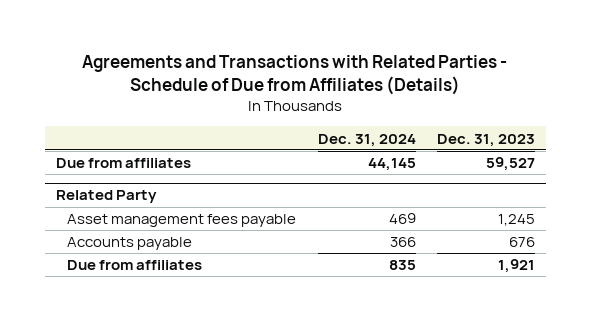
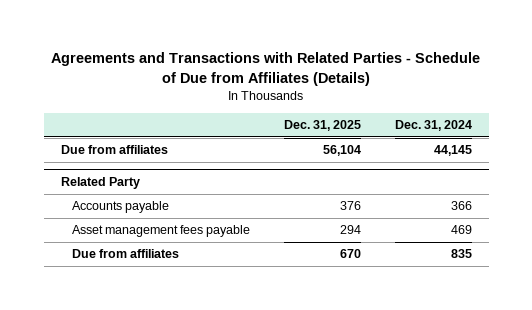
[437,133,536,147] Dec. 31, 2023 -> none
none -> [283,120,361,132] Dec. 31, 2025
[67,214,297,228] Asset management fees payable -> [71,225,250,238] Asset management fees payable

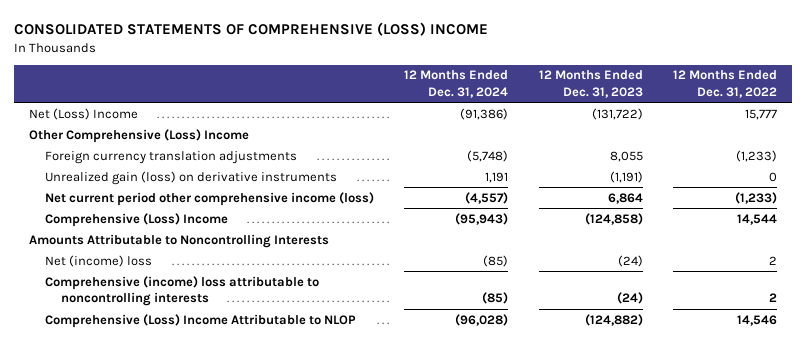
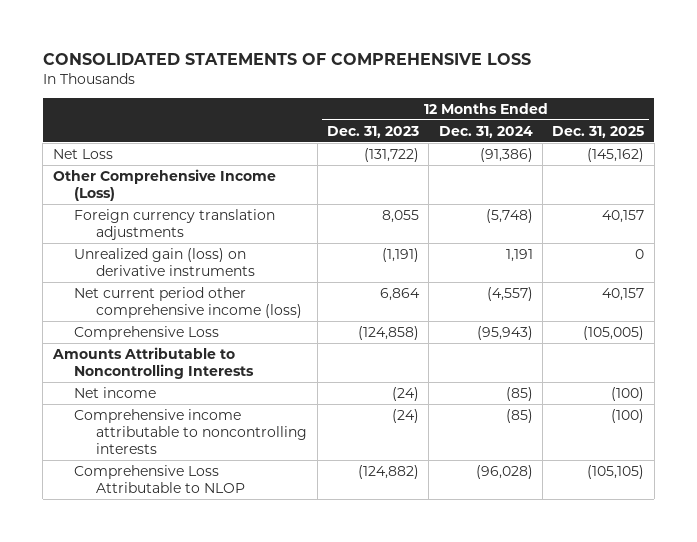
[14,22,489,37] CONSOLIDATED STATEMENTS OF COMPREHENSIVE (LOSS) INCOME -> [42,52,531,65] CONSOLIDATED STATEMENTS OF COMPREHENSIVE LOSS
[672,70,777,98] 12 Months Ended Dec. 31, 2022 -> none
none -> [552,125,645,138] Dec. 31, 2025
[29,107,139,120] Net (Loss) Income -> [52,149,113,160] Net Loss
[29,128,250,143] Other Comprehensive (Loss) Income -> [52,169,276,201] Other Comprehensive Income (Loss)
[45,212,229,227] Comprehensive (Loss) Income -> [74,326,220,341] Comprehensive Loss
[45,254,153,267] Net (income) loss -> [74,387,157,399] Net income
[45,275,320,307] Comprehensive (income) loss attributable to noncontrolling interests -> [74,409,308,454] Comprehensive income attributable to noncontrolling interests
[45,313,357,328] Comprehensive (Loss) Income Attributable to NLOP -> [74,465,246,493] Comprehensive Loss Attributable to NLOP

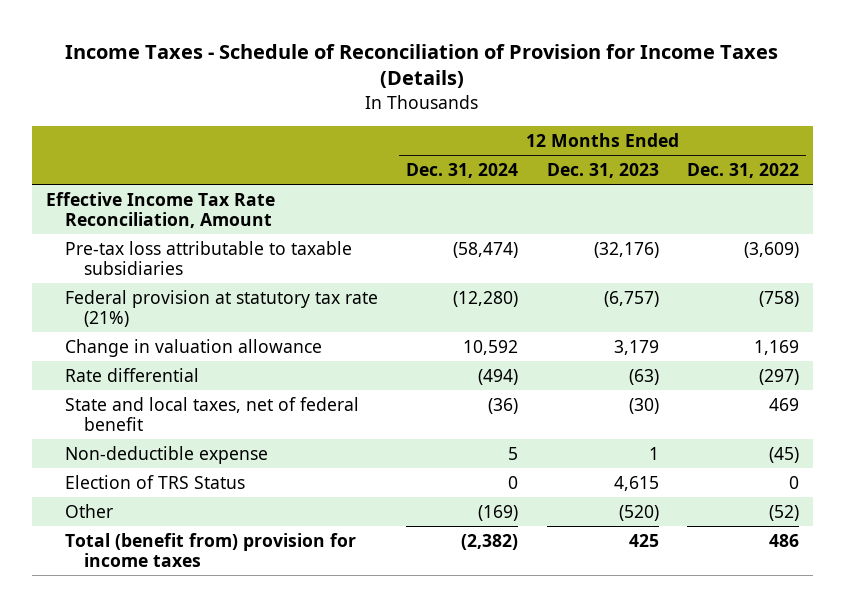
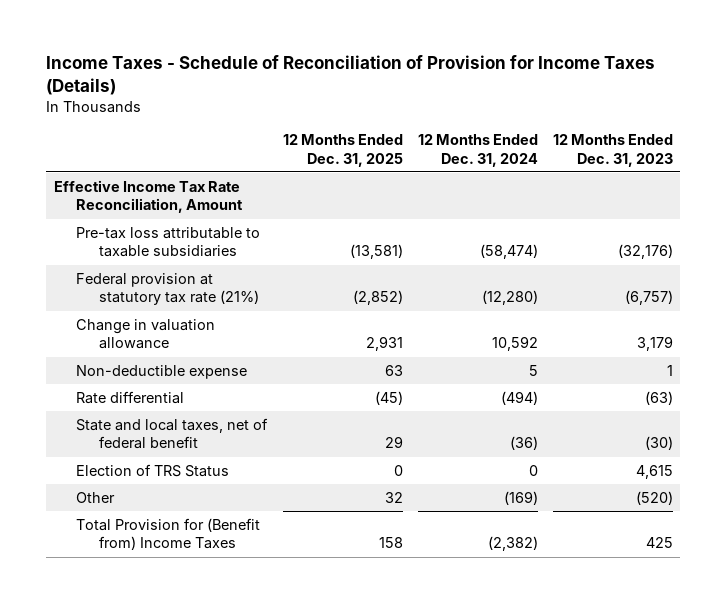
[686,162,799,178] Dec. 31, 2022 -> none
none -> [282,134,403,167] 12 Months Ended Dec. 31, 2025
[65,445,269,464] Non-deductible expense -> [76,365,248,380] Non-deductible expense
[65,532,357,567] Total (benefit from) provision for income taxes -> [76,518,261,551] Total Provision for (Benefit from) Income Taxes

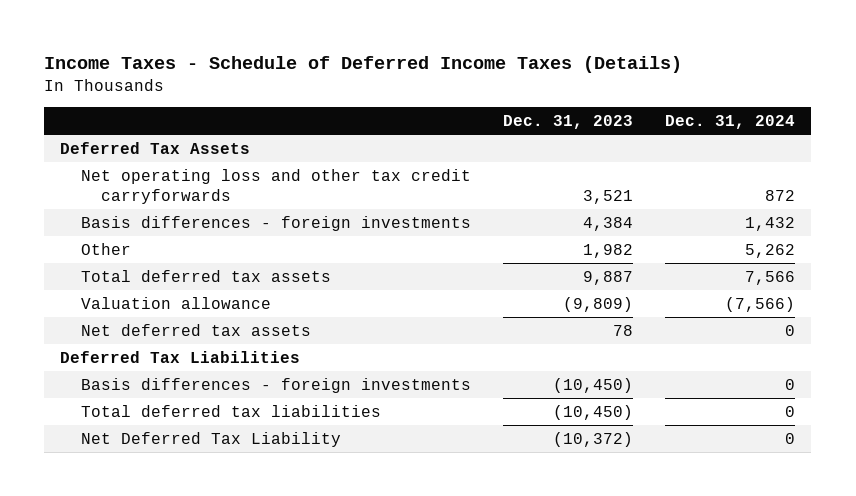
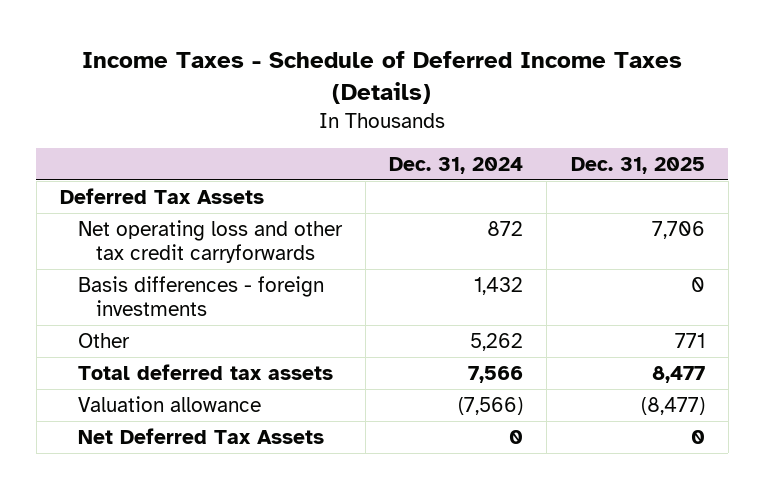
[502,115,633,130] Dec. 31, 2023 -> none
none -> [570,156,705,174] Dec. 31, 2025
[60,350,301,363] Deferred Tax Liabilities -> none
[80,377,471,393] Basis differences - foreign investments -> none
[80,404,381,417] Total deferred tax liabilities -> none
[80,431,341,447] Net Deferred Tax Liability -> none
[80,323,311,336] Net deferred tax assets -> [78,427,325,444] Net Deferred Tax Assets

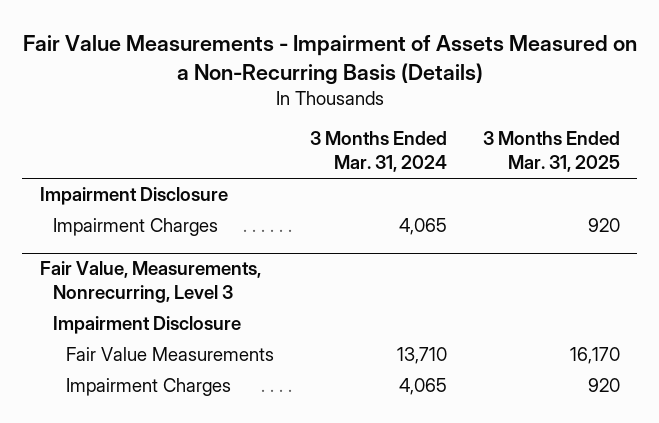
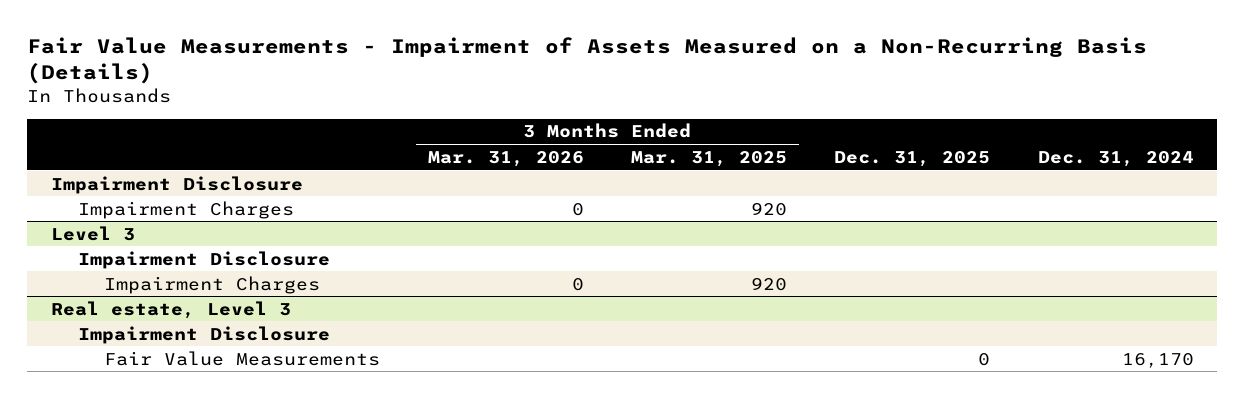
[309,131,447,173] 3 Months Ended Mar. 31, 2024 -> none
none -> [427,150,584,167] Mar. 31, 2026
none -> [834,150,991,167] Dec. 31, 2025
none -> [1037,150,1194,167] Dec. 31, 2024
[39,261,261,304] Fair Value, Measurements, Nonrecurring, Level 3 -> none
none -> [50,225,135,241] Level 3
[65,347,274,362] Fair Value Measurements -> none
none -> [50,300,291,319] Real estate, Level 3
none -> [77,325,330,344] Impairment Disclosure
none -> [104,350,381,366] Fair Value Measurements

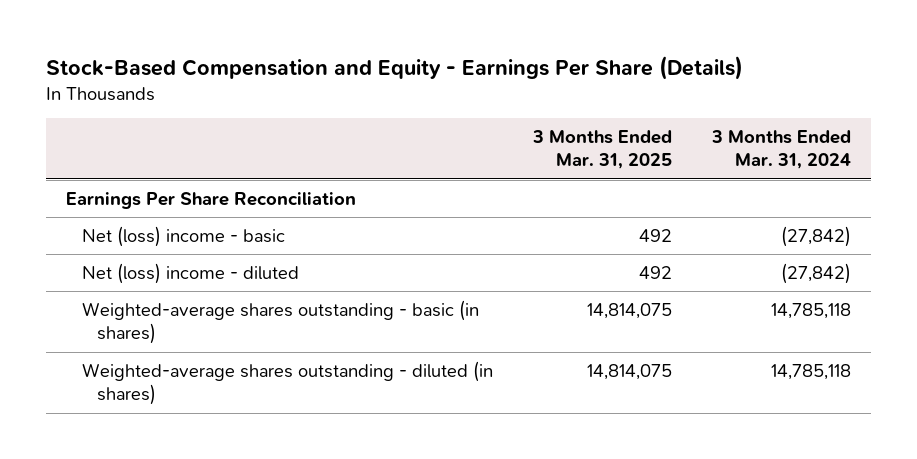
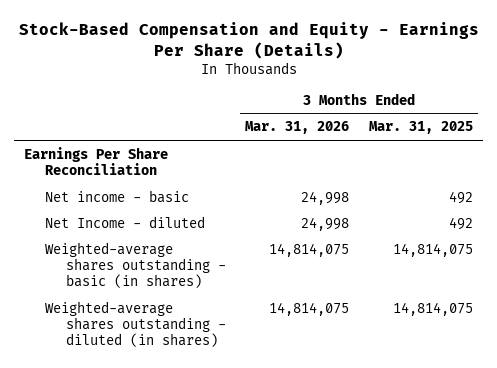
[711,130,852,170] 3 Months Ended Mar. 31, 2024 -> none
none -> [245,121,350,135] Mar. 31, 2026
[81,225,285,247] Net (loss) income - basic -> [44,189,189,203] Net income - basic
[81,262,299,284] Net (loss) income - diluted -> [44,215,205,228] Net Income - diluted

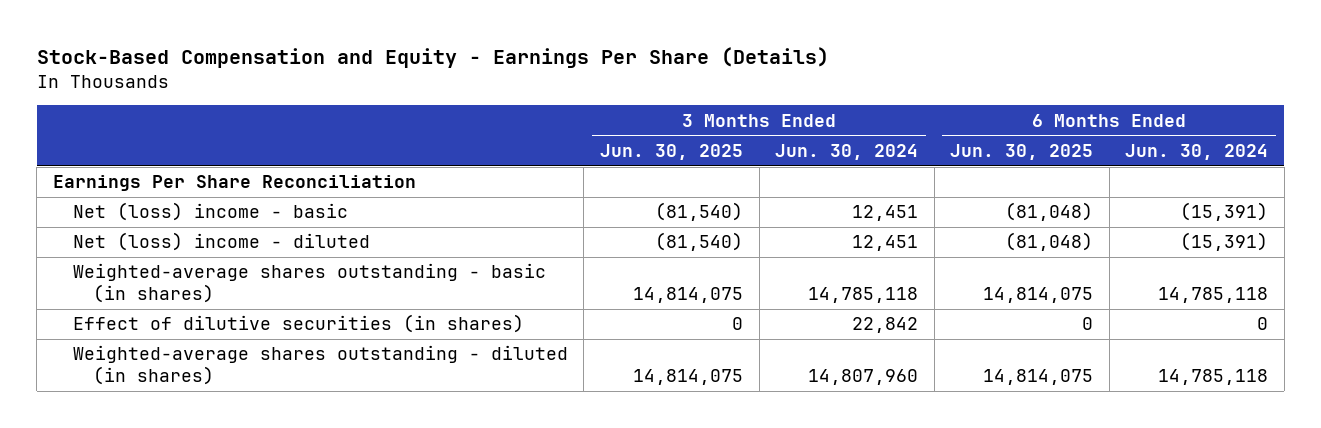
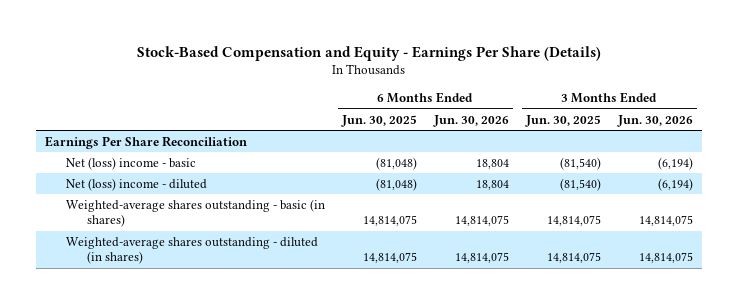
[775,143,919,160] Jun. 30, 2024 -> none
[1125,143,1269,160] Jun. 30, 2024 -> none
none -> [432,114,509,127] Jun. 30, 2026
none -> [617,114,694,127] Jun. 30, 2026
[72,314,524,334] Effect of dilutive securities (in shares) -> none

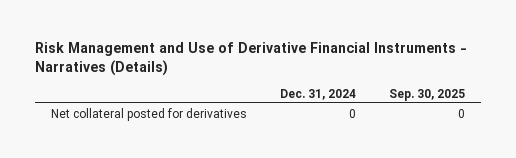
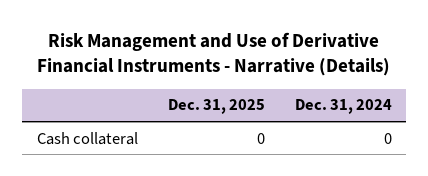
[34,42,467,76] Risk Management and Use of Derivative Financial Instruments - Narratives (Details) -> [37,32,391,77] Risk Management and Use of Derivative Financial Instruments - Narrative (Details)
[388,88,465,101] Sep. 30, 2025 -> none
none -> [167,99,265,115] Dec. 31, 2025
[51,107,248,121] Net collateral posted for derivatives -> [36,131,138,145] Cash collateral

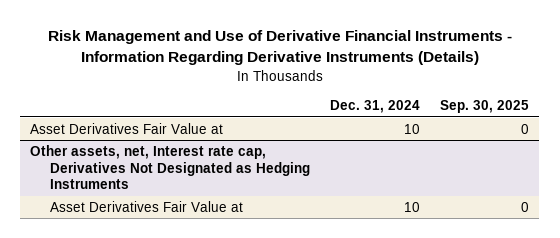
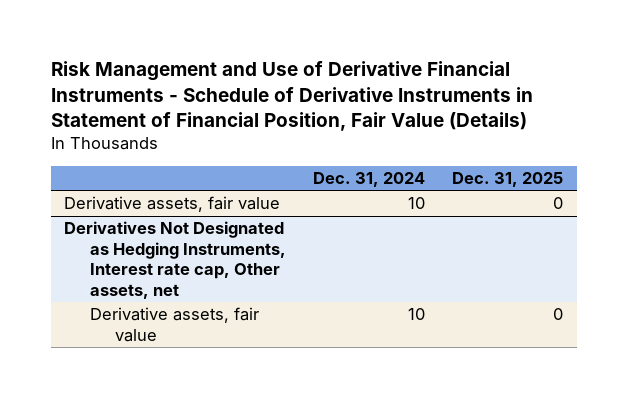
[47,30,512,66] Risk Management and Use of Derivative Financial Instruments - Information Regarding Derivative Instruments (Details) -> [50,61,533,132] Risk Management and Use of Derivative Financial Instruments - Schedule of Derivative Instruments in Statement of Financial Position, Fair Value (Details)
[440,100,530,114] Sep. 30, 2025 -> none
none -> [452,171,564,187] Dec. 31, 2025
[30,122,224,134] Asset Derivatives Fair Value at -> [64,196,281,213] Derivative assets, fair value
[30,144,310,190] Other assets, net, Interest rate cap, Derivatives Not Designated as Hedging Instruments -> [64,221,286,299] Derivatives Not Designated as Hedging Instruments, Interest rate cap, Other assets, net
[49,200,243,212] Asset Derivatives Fair Value at -> [89,307,259,342] Derivative assets, fair value

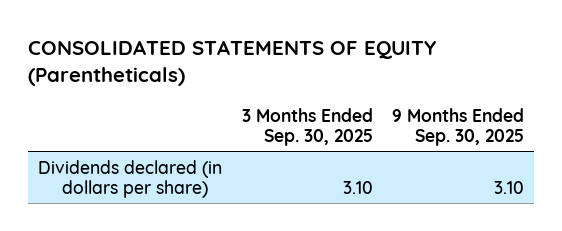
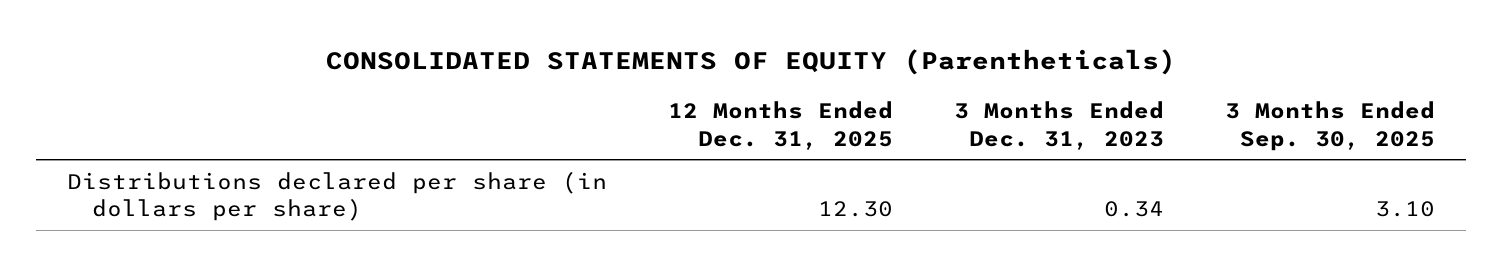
[392,107,525,147] 9 Months Ended Sep. 30, 2025 -> none
none -> [667,101,893,150] 12 Months Ended Dec. 31, 2025
none -> [953,101,1164,150] 3 Months Ended Dec. 31, 2023
[37,159,222,199] Dividends declared (in dollars per share) -> [66,170,607,221] Distributions declared per share (in dollars per share)

